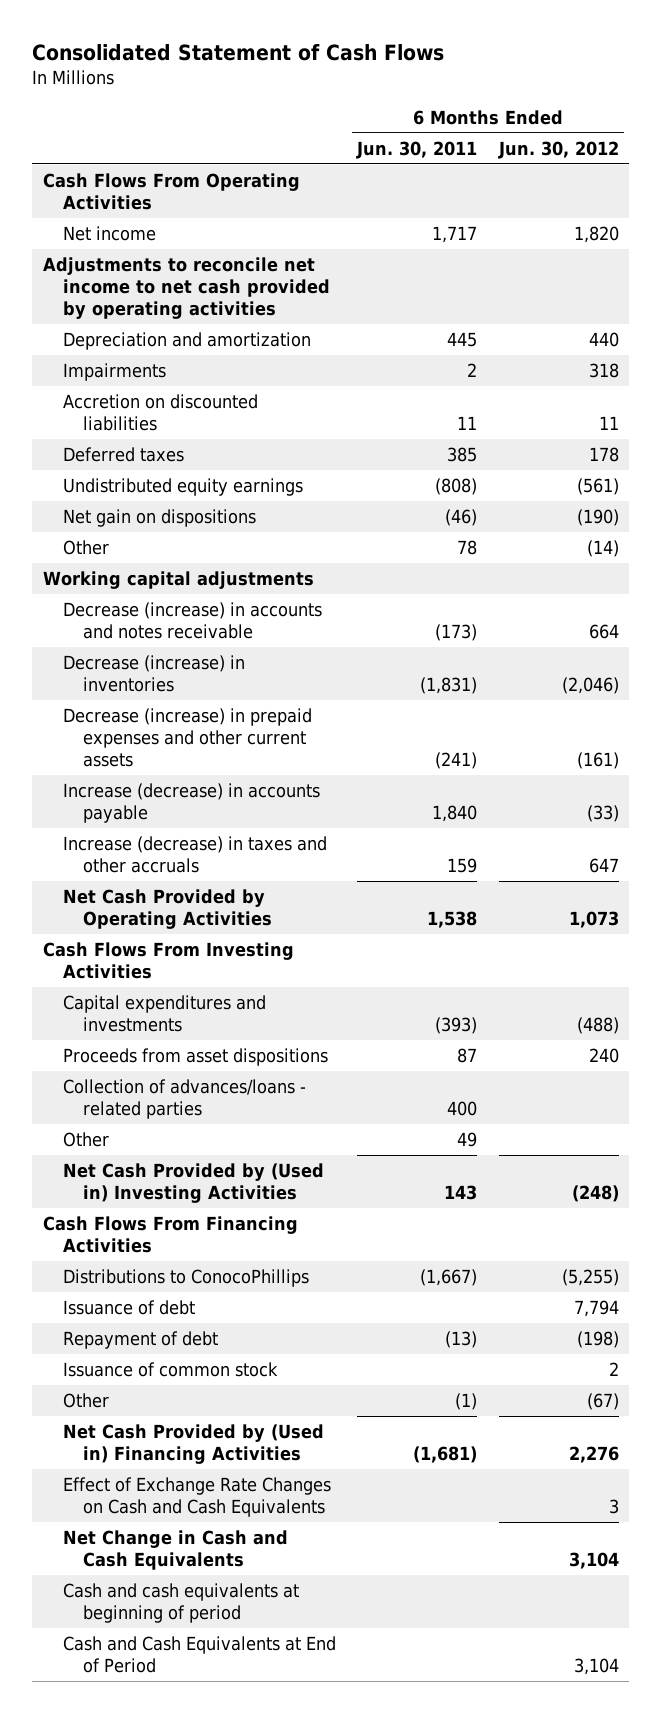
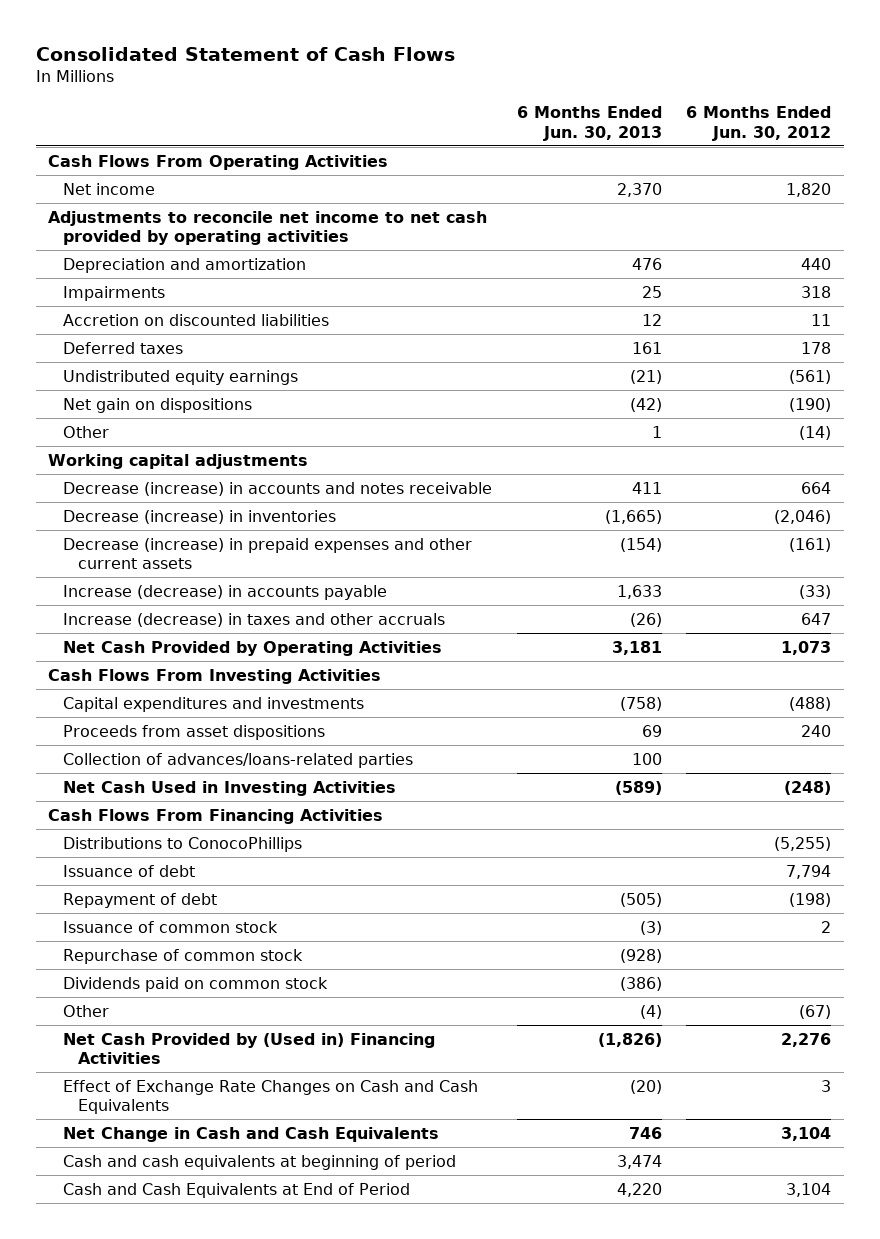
[356,140,478,159] Jun. 30, 2011 -> none
none -> [516,106,662,141] 6 Months Ended Jun. 30, 2013
[62,1132,109,1148] Other -> none
[62,1079,306,1119] Collection of advances/loans - related parties -> [62,752,413,768] Collection of advances/loans-related parties
[62,1163,324,1203] Net Cash Provided by (Used in) Investing Activities -> [62,780,396,796] Net Cash Used in Investing Activities
none -> [62,948,303,964] Repurchase of common stock
none -> [62,976,328,992] Dividends paid on common stock

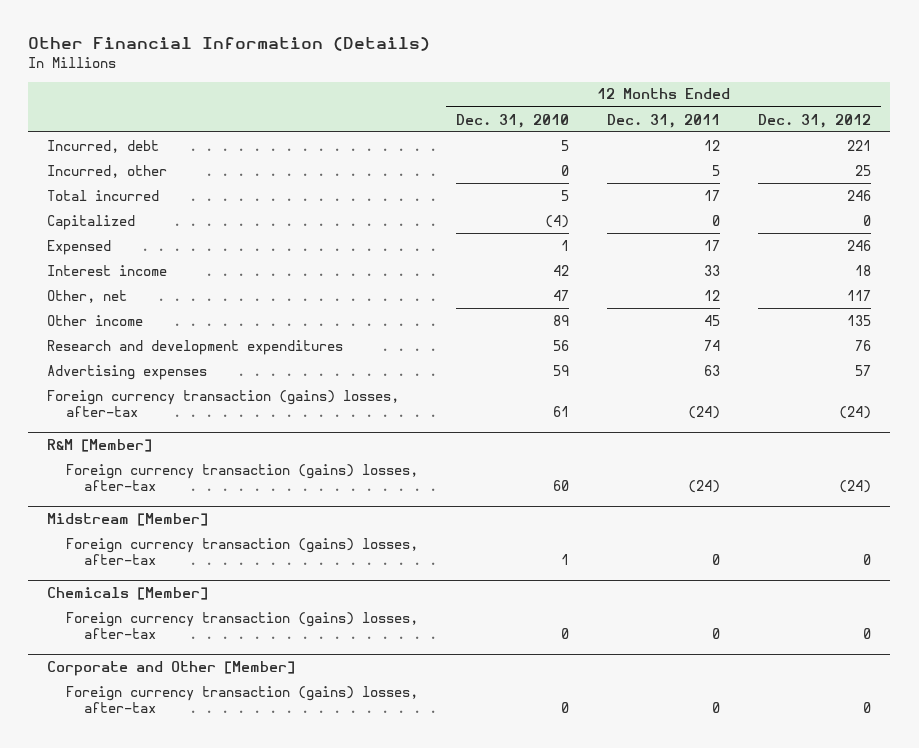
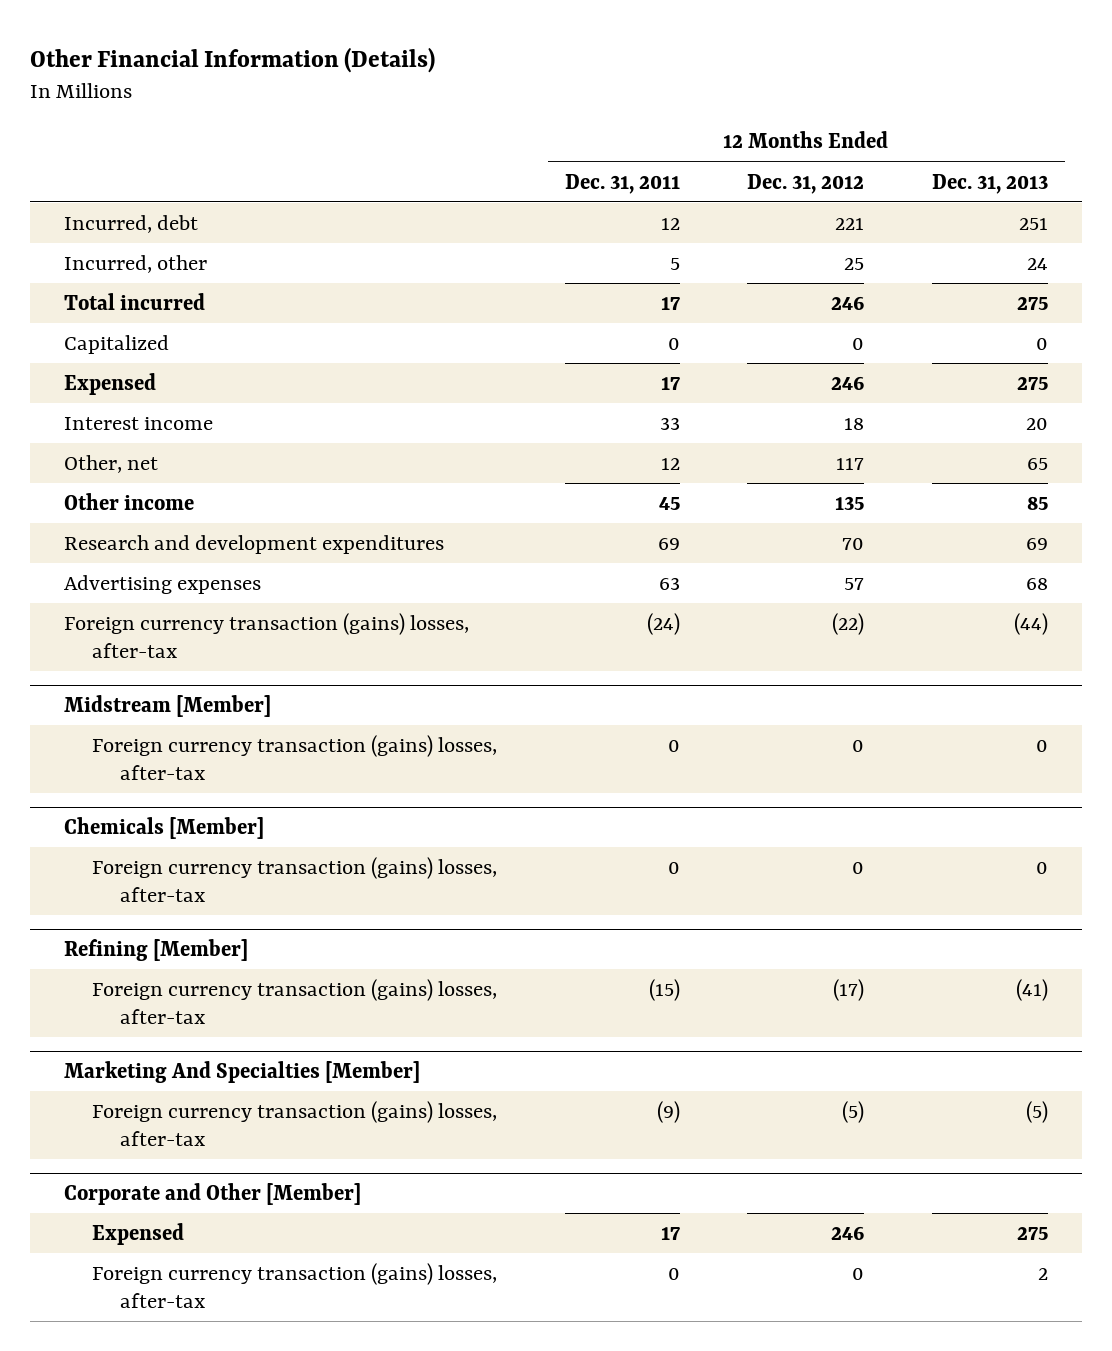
[455,113,569,128] Dec. 31, 2010 -> none
none -> [931,173,1048,194] Dec. 31, 2013
[704,339,721,351] 74 -> [657,537,680,550] 69
[855,339,872,351] 76 -> [842,537,865,550] 70
[47,438,153,452] R&M [Member] -> none
[65,463,418,492] Foreign currency transaction (gains) losses, after-tax -> none
[839,406,872,420] (24) -> [832,612,865,635] (22)
none -> [64,938,249,961] Refining [Member]
none -> [92,978,498,1024] Foreign currency transaction (gains) losses, after-tax
none -> [64,1060,421,1083] Marketing And Specialties [Member]
none -> [92,1100,498,1146] Foreign currency transaction (gains) losses, after-tax
none -> [92,1222,185,1245] Expensed

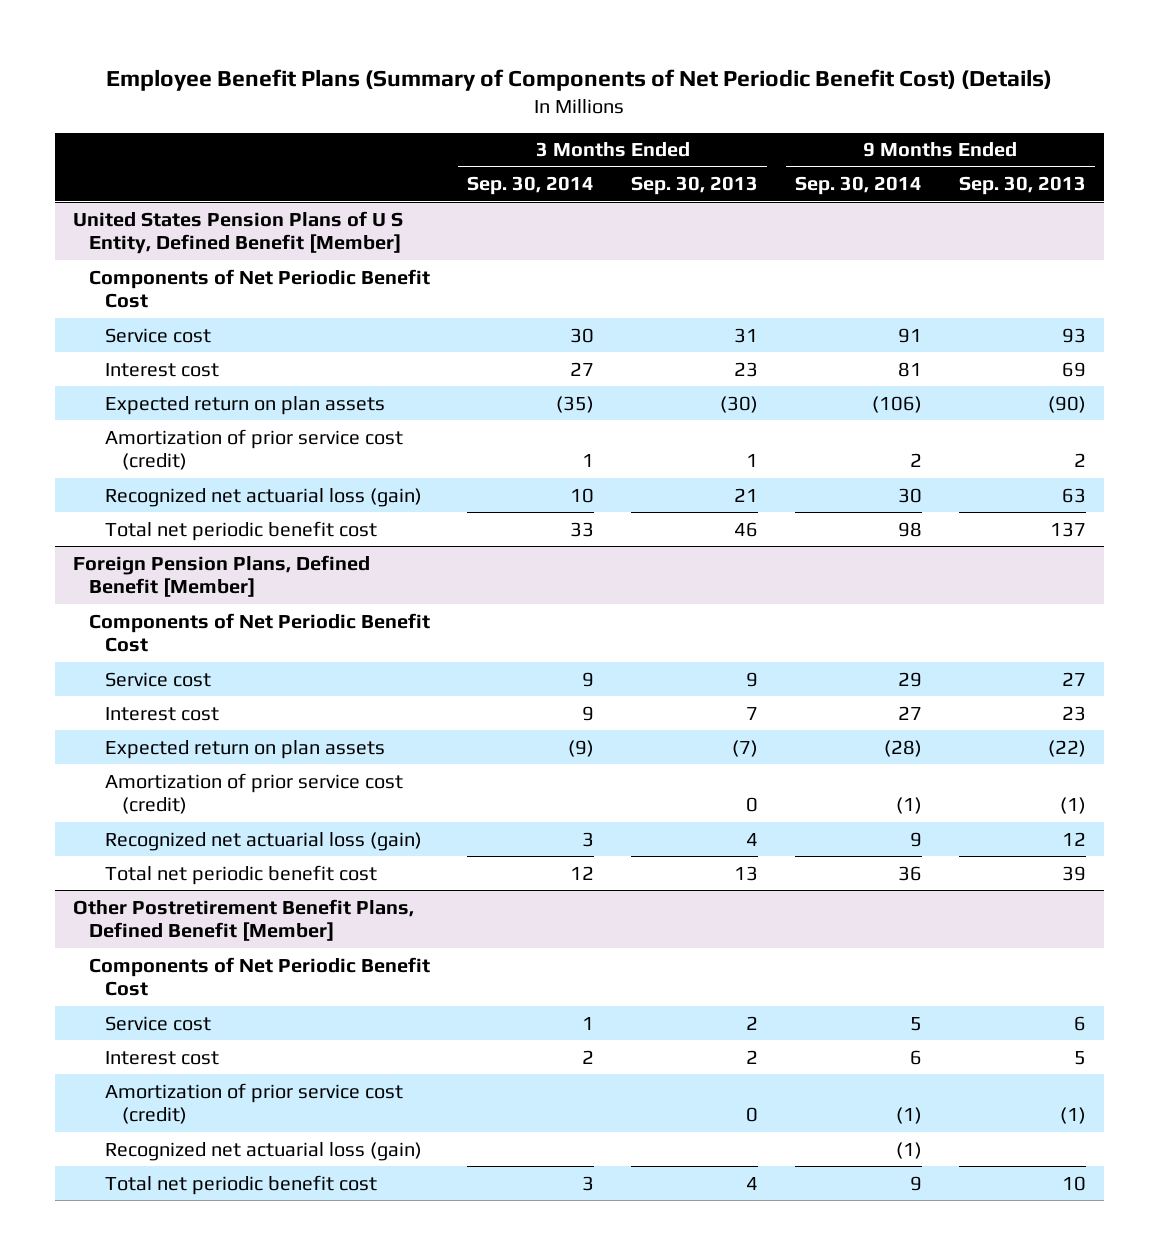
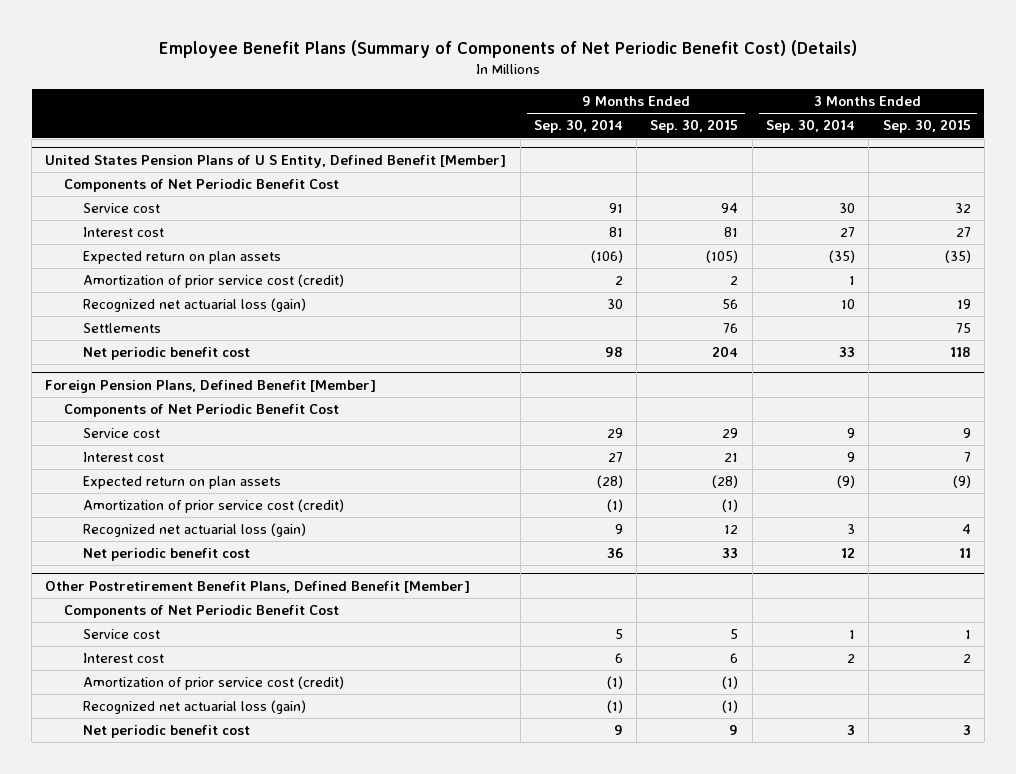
[630,176,758,196] Sep. 30, 2013 -> none
[958,176,1086,196] Sep. 30, 2013 -> none
none -> [650,119,739,134] Sep. 30, 2015
none -> [882,119,971,134] Sep. 30, 2015
none -> [83,323,162,334] Settlements
[105,520,378,541] Total net periodic benefit cost -> [83,347,251,361] Net periodic benefit cost
[105,864,378,885] Total net periodic benefit cost -> [83,548,251,562] Net periodic benefit cost
[105,1174,378,1195] Total net periodic benefit cost -> [83,725,251,739] Net periodic benefit cost

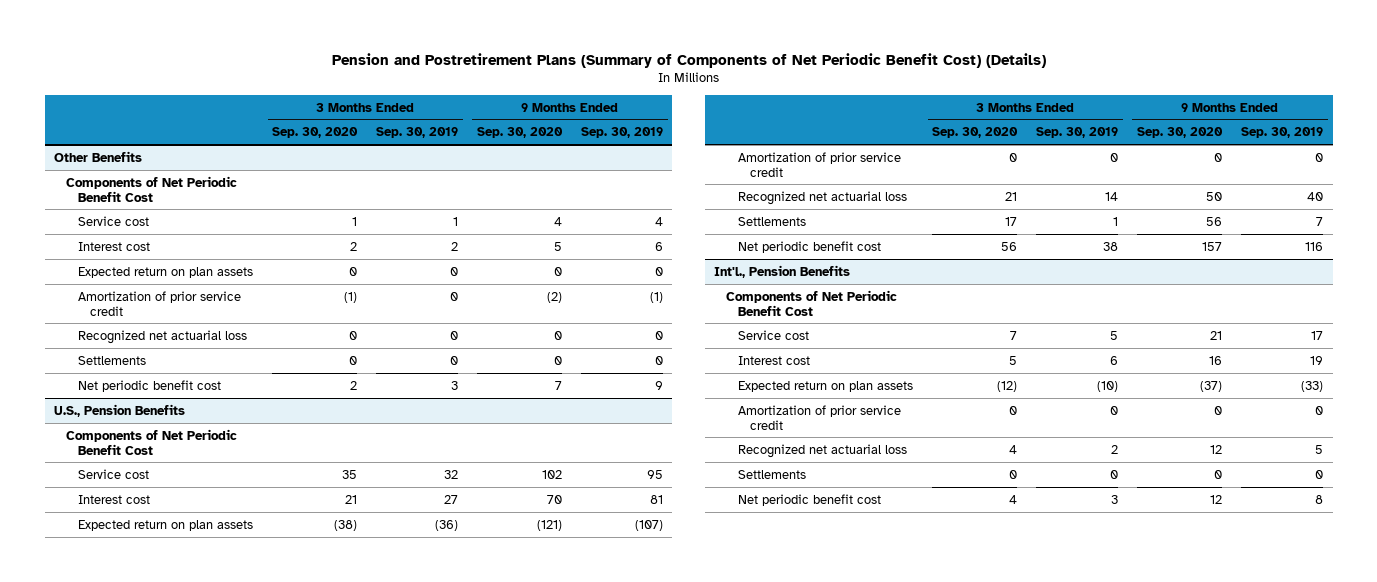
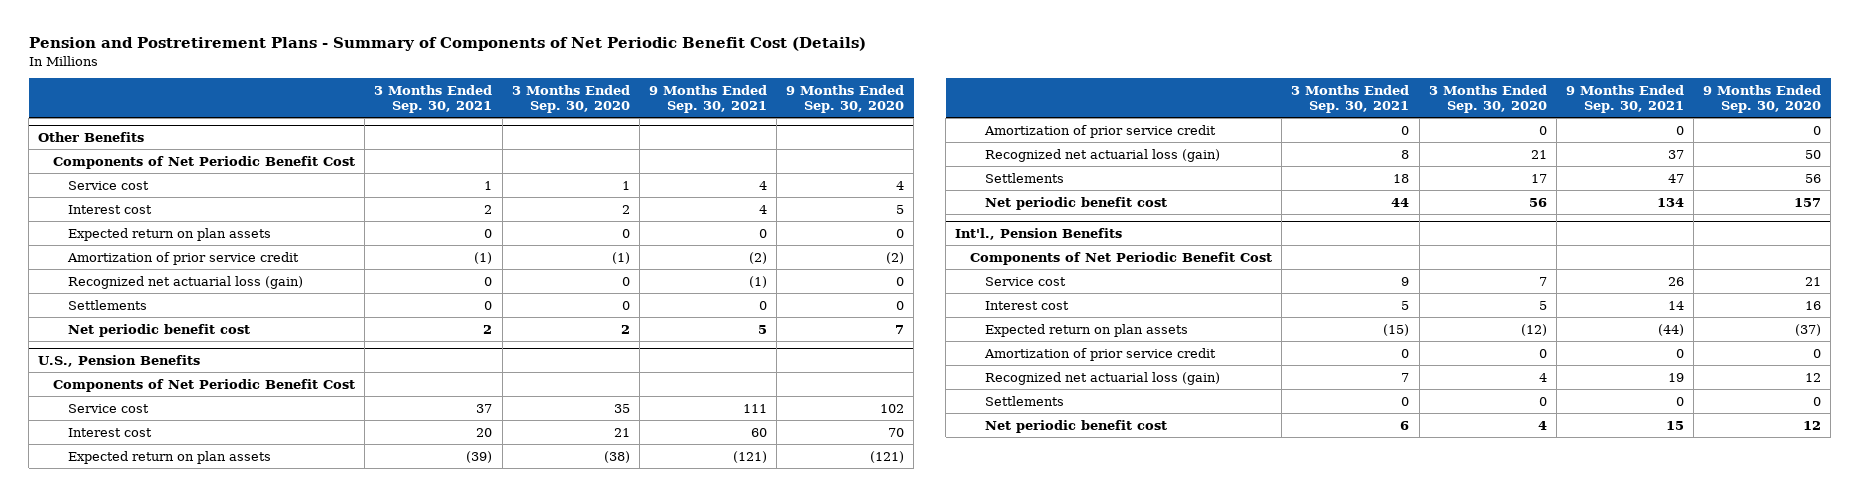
[331,52,1046,68] Pension and Postretirement Plans (Summary of Components of Net Periodic Benefit Cost) (Details) -> [28,37,866,52] Pension and Postretirement Plans - Summary of Components of Net Periodic Benefit Cost (Details)
[376,127,459,139] Sep. 30, 2019 -> none
[581,127,664,139] Sep. 30, 2019 -> none
none -> [374,85,493,114] 3 Months Ended Sep. 30, 2021
none -> [648,85,767,114] 9 Months Ended Sep. 30, 2021
[78,329,248,344] Recognized net actuarial loss -> [67,275,303,289] Recognized net actuarial loss (gain)
[738,190,908,205] Recognized net actuarial loss -> [985,148,1221,162] Recognized net actuarial loss (gain)
[738,443,908,458] Recognized net actuarial loss -> [985,371,1221,385] Recognized net actuarial loss (gain)

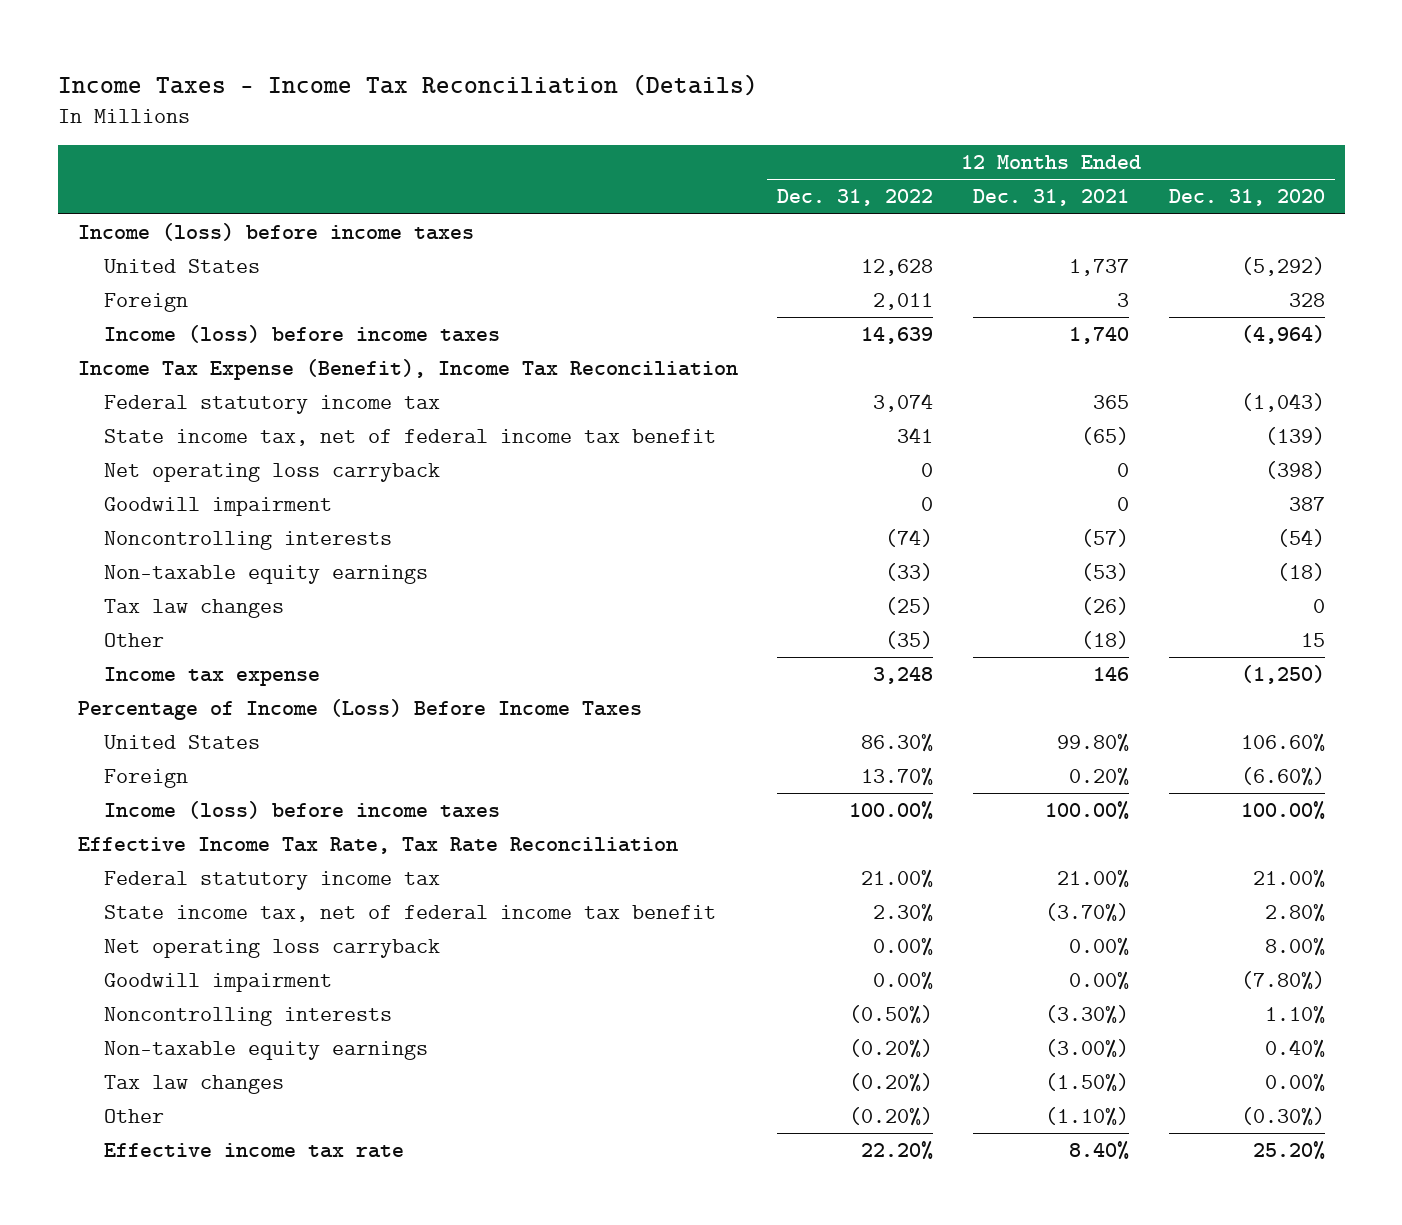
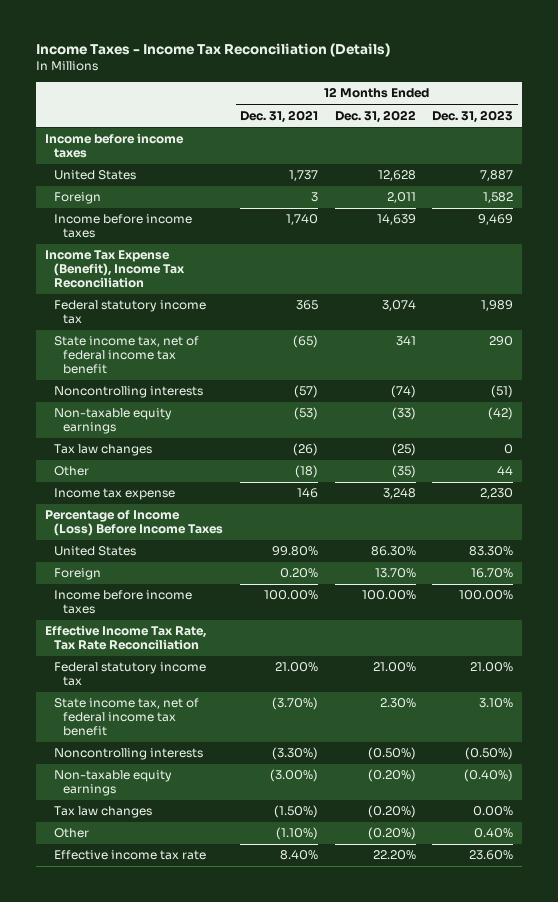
[1168,189,1325,207] Dec. 31, 2020 -> none
none -> [432,109,514,123] Dec. 31, 2023
[77,222,474,241] Income (loss) before income taxes -> [44,133,184,159] Income before income taxes
[103,324,500,343] Income (loss) before income taxes -> [53,214,192,239] Income before income taxes
[103,462,440,482] Net operating loss carryback -> none
[103,496,332,516] Goodwill impairment -> none
[103,800,500,819] Income (loss) before income taxes -> [53,590,192,615] Income before income taxes
[103,938,440,958] Net operating loss carryback -> none
[103,972,332,992] Goodwill impairment -> none

